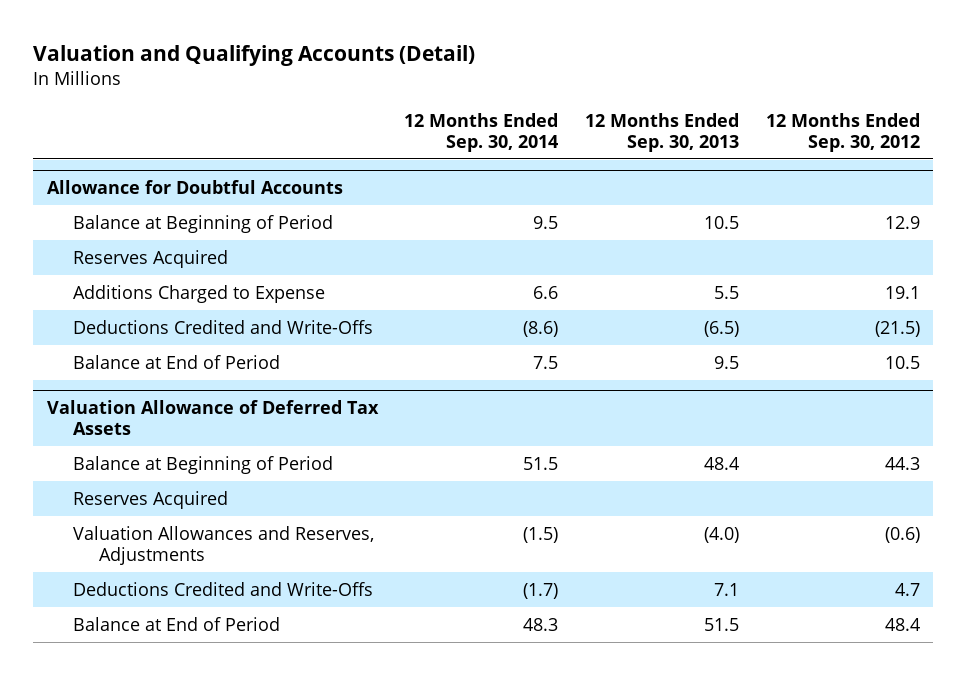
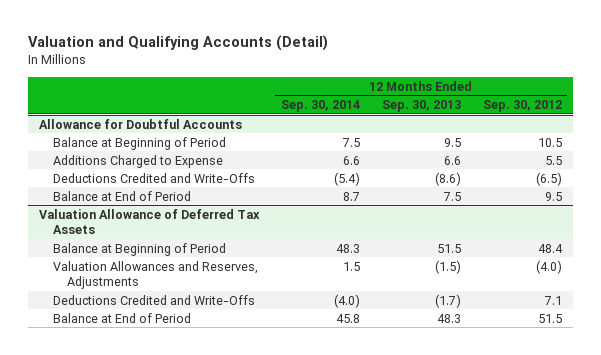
[73,249,229,268] Reserves Acquired -> none
[533,215,559,229] 9.5 -> [341,137,360,147] 7.5
[704,215,740,229] 10.5 -> [443,137,461,147] 9.5
[884,215,920,229] 12.9 -> [537,137,562,147] 10.5
[714,285,740,299] 5.5 -> [443,155,461,165] 6.6
[884,285,920,299] 19.1 -> [544,155,562,165] 5.5
[523,320,559,337] (8.6) -> [333,171,360,186] (5.4)
[704,320,740,337] (6.5) -> [434,171,461,186] (8.6)
[874,320,920,337] (21.5) -> [535,171,562,186] (6.5)
[533,355,559,369] 7.5 -> [342,191,360,201] 8.7
[714,355,740,369] 9.5 -> [442,191,461,201] 7.5
[884,355,920,369] 10.5 -> [544,191,562,201] 9.5
[73,490,229,509] Reserves Acquired -> none
[523,456,559,470] 51.5 -> [335,243,360,253] 48.3
[704,456,740,470] 48.4 -> [436,243,461,253] 51.5
[884,456,920,470] 44.3 -> [537,243,563,253] 48.4
[523,526,559,543] (1.5) -> [342,261,360,271] 1.5
[704,526,740,543] (4.0) -> [434,259,461,274] (1.5)
[884,526,920,543] (0.6) -> [535,259,562,274] (4.0)
[523,582,559,599] (1.7) -> [333,293,360,308] (4.0)
[714,582,740,596] 7.1 -> [434,293,461,308] (1.7)
[894,582,920,596] 4.7 -> [543,295,562,305] 7.1
[523,617,559,631] 48.3 -> [335,313,360,323] 45.8
[704,617,740,631] 51.5 -> [436,313,461,323] 48.3
[884,617,920,631] 48.4 -> [537,313,562,323] 51.5

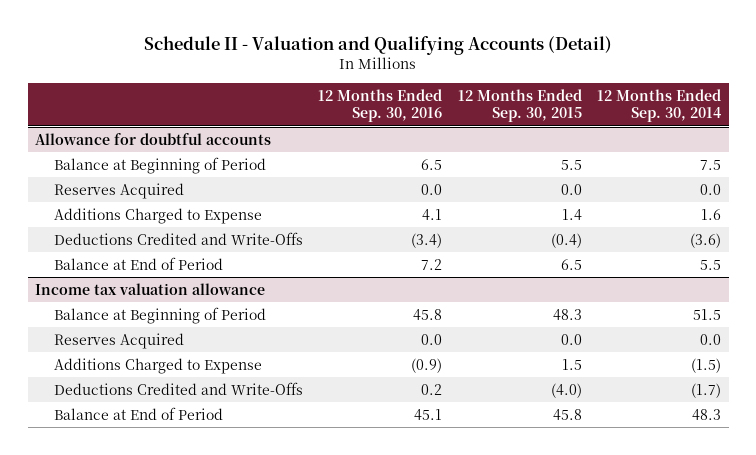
[27,35,328,52] Valuation and Qualifying Accounts (Detail) -> [144,35,613,55] Schedule II - Valuation and Qualifying Accounts (Detail)
[381,99,461,112] Sep. 30, 2013 -> none
[482,99,562,112] Sep. 30, 2012 -> none
none -> [318,88,443,123] 12 Months Ended Sep. 30, 2016
none -> [457,88,582,123] 12 Months Ended Sep. 30, 2015
[38,118,242,129] Allowance for Doubtful Accounts -> [35,132,272,145] Allowance for doubtful accounts
[53,260,259,289] Valuation Allowances and Reserves, Adjustments -> none
none -> [53,182,184,199] Reserves Acquired
[342,155,360,165] 6.6 -> [700,208,721,220] 1.6
[333,171,360,186] (5.4) -> [689,232,721,248] (3.6)
[342,191,360,201] 8.7 -> [699,259,721,270] 5.5
[38,208,260,234] Valuation Allowance of Deferred Tax Assets -> [35,282,266,295] Income tax valuation allowance
[335,243,360,253] 48.3 -> [692,308,721,320] 51.5
none -> [53,332,184,349] Reserves Acquired
none -> [53,357,262,374] Additions Charged to Expense
[333,293,360,308] (4.0) -> [690,382,721,398] (1.7)
[335,313,360,323] 45.8 -> [691,408,721,420] 48.3

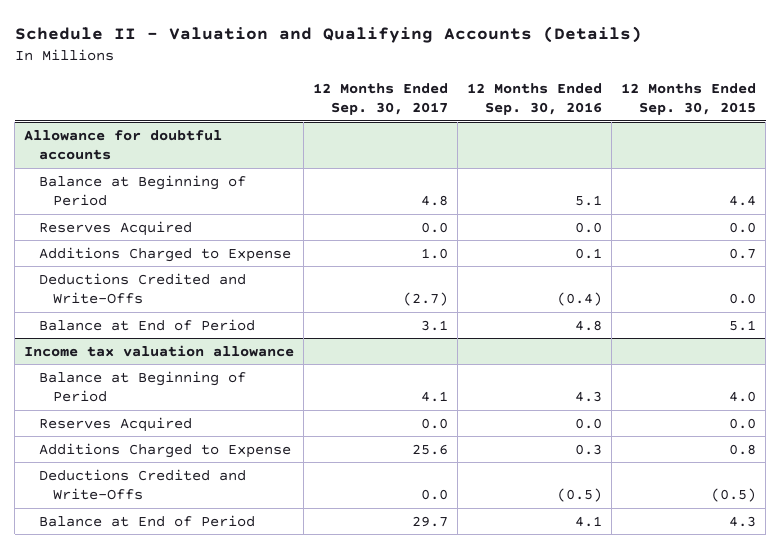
[144,35,613,55] Schedule II - Valuation and Qualifying Accounts (Detail) -> [14,25,642,43] Schedule II - Valuation and Qualifying Accounts (Details)
[596,88,721,123] 12 Months Ended Sep. 30, 2014 -> none
none -> [313,82,449,116] 12 Months Ended Sep. 30, 2017
[421,158,443,170] 6.5 -> [575,195,603,207] 5.1
[560,159,582,170] 5.5 -> [729,195,757,207] 4.4
[422,208,443,220] 4.1 -> [575,247,603,259] 0.1
[561,208,582,220] 1.4 -> [729,247,757,259] 0.7
[411,232,443,248] (3.4) -> [557,292,603,307] (0.4)
[550,232,582,248] (0.4) -> [729,293,757,305] 0.0
[421,258,443,270] 7.2 -> [575,319,603,331] 4.8
[560,258,582,270] 6.5 -> [729,319,757,331] 5.1
[413,308,443,320] 45.8 -> [575,391,603,403] 4.3
[552,308,582,320] 48.3 -> [729,391,757,403] 4.0
[411,357,443,373] (0.9) -> [575,443,603,455] 0.3
[561,358,582,370] 1.5 -> [729,443,757,455] 0.8
[421,383,443,395] 0.2 -> [557,488,603,503] (0.5)
[550,382,582,398] (4.0) -> [711,488,757,503] (0.5)
[414,408,443,420] 45.1 -> [575,515,603,527] 4.1
[552,408,582,420] 45.8 -> [729,515,757,527] 4.3

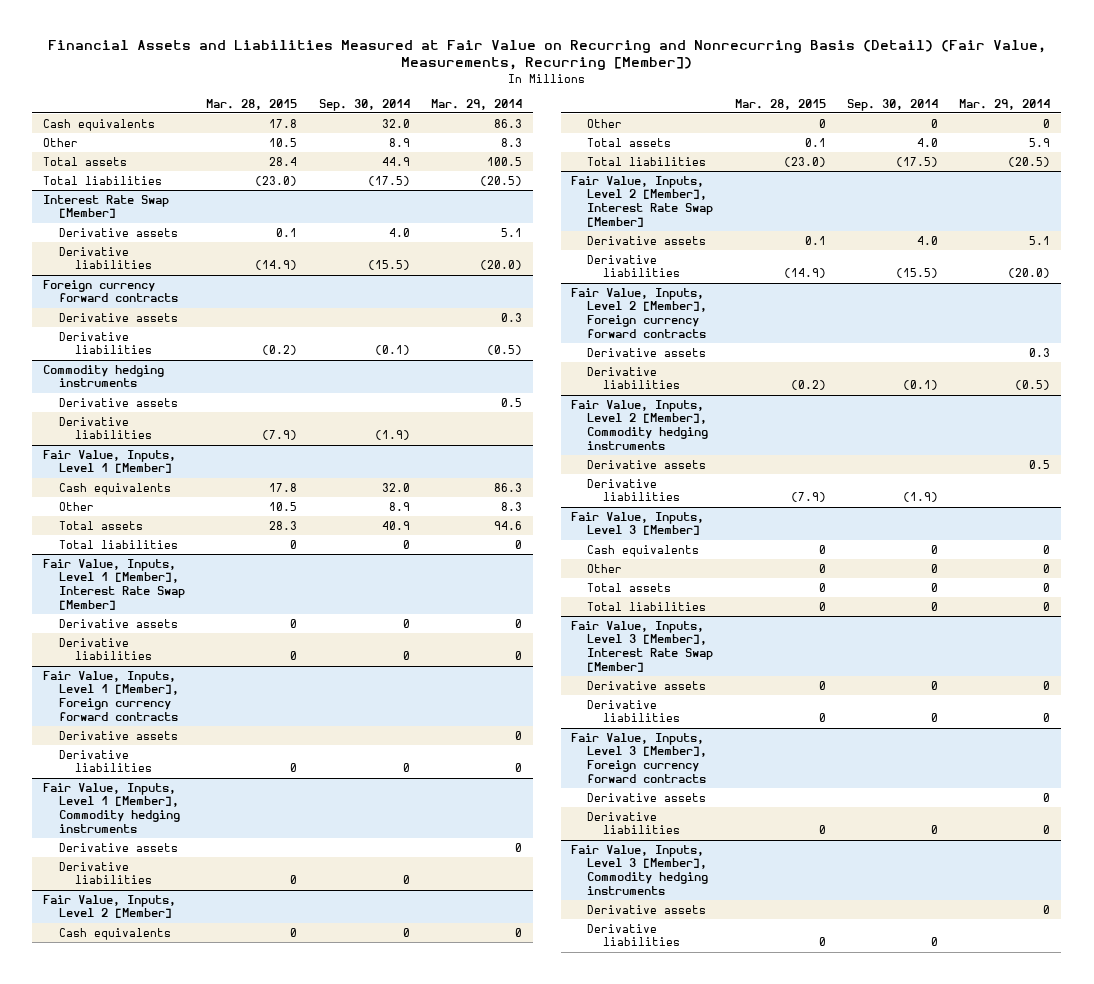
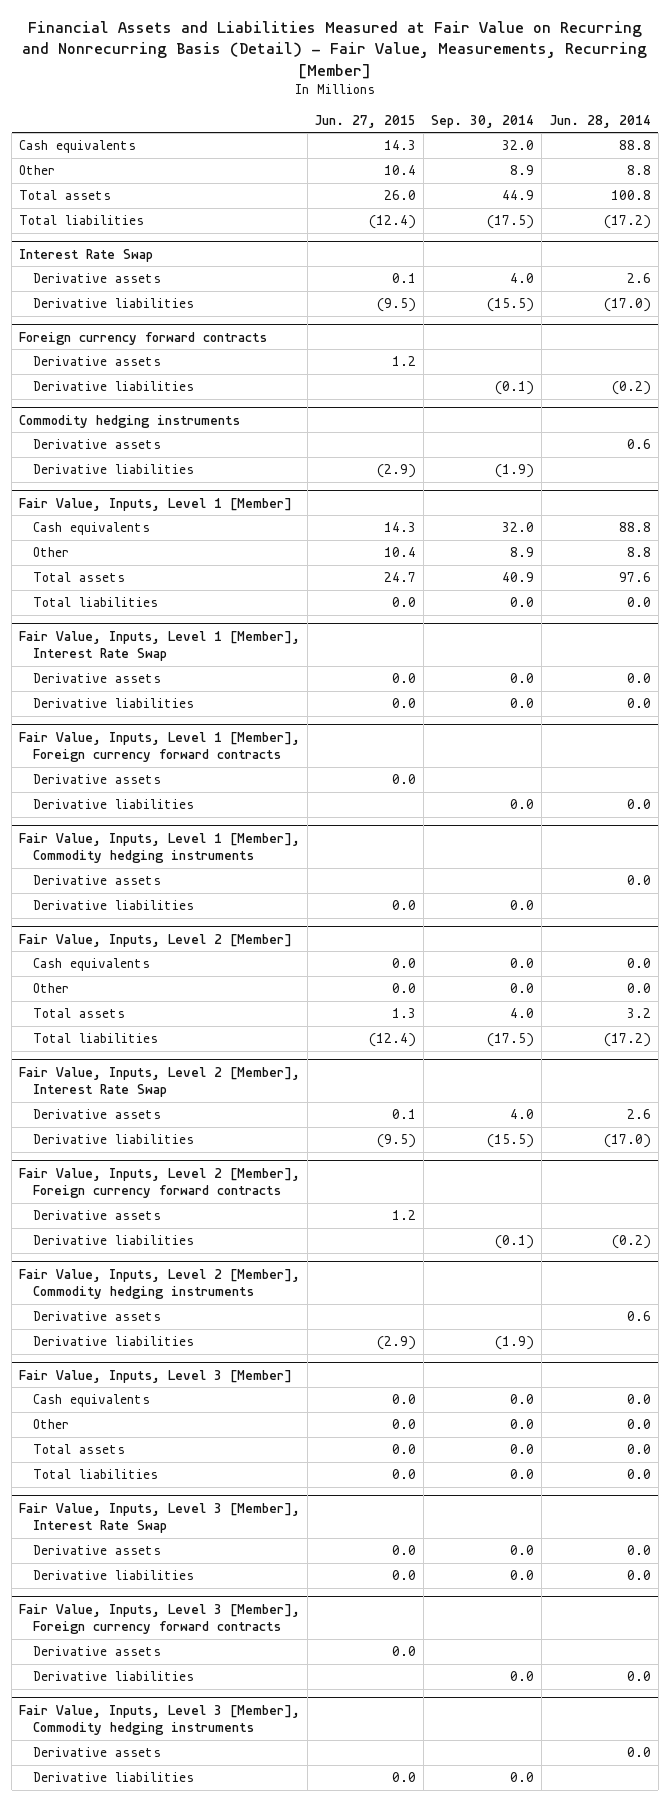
[47,39,1046,71] Financial Assets and Liabilities Measured at Fair Value on Recurring and Nonrecurring Basis (Detail) (Fair Value, Measurements, Recurring [Member]) -> [21,20,647,79] Financial Assets and Liabilities Measured at Fair Value on Recurring and Nonrecurring Basis (Detail) - Fair Value, Measurements, Recurring [Member]
[206,98,298,110] Mar. 28, 2015 -> none
[431,98,523,110] Mar. 29, 2014 -> none
none -> [315,114,417,128] Jun. 27, 2015
none -> [549,114,651,128] Jun. 28, 2014
[43,194,170,219] Interest Rate Swap [Member] -> [19,248,154,262] Interest Rate Swap
[402,539,410,549] 0 -> [510,597,535,608] 0.0
[43,558,185,611] Fair Value, Inputs, Level 1 [Member], Interest Rate Swap [Member] -> [19,630,301,662] Fair Value, Inputs, Level 1 [Member], Interest Rate Swap
[402,618,410,628] 0 -> [510,673,535,684] 0.0
[402,651,410,661] 0 -> [510,698,535,709] 0.0
[402,763,410,773] 0 -> [510,799,535,810] 0.0
[402,875,410,885] 0 -> [510,900,535,911] 0.0
[402,927,410,937] 0 -> [510,958,535,969] 0.0
[931,118,939,128] 0 -> [510,983,535,994] 0.0
[571,175,714,228] Fair Value, Inputs, Level 2 [Member], Interest Rate Swap [Member] -> [19,1066,301,1098] Fair Value, Inputs, Level 2 [Member], Interest Rate Swap
[931,544,939,554] 0 -> [510,1394,535,1405] 0.0
[931,563,939,573] 0 -> [510,1419,535,1430] 0.0
[931,582,939,592] 0 -> [510,1444,535,1455] 0.0
[931,601,939,611] 0 -> [510,1469,535,1480] 0.0
[571,620,714,673] Fair Value, Inputs, Level 3 [Member], Interest Rate Swap [Member] -> [19,1502,301,1534] Fair Value, Inputs, Level 3 [Member], Interest Rate Swap
[931,680,939,690] 0 -> [510,1545,535,1556] 0.0
[931,713,939,723] 0 -> [510,1570,535,1581] 0.0
[931,825,939,835] 0 -> [510,1671,535,1682] 0.0
[931,937,939,947] 0 -> [510,1772,535,1783] 0.0

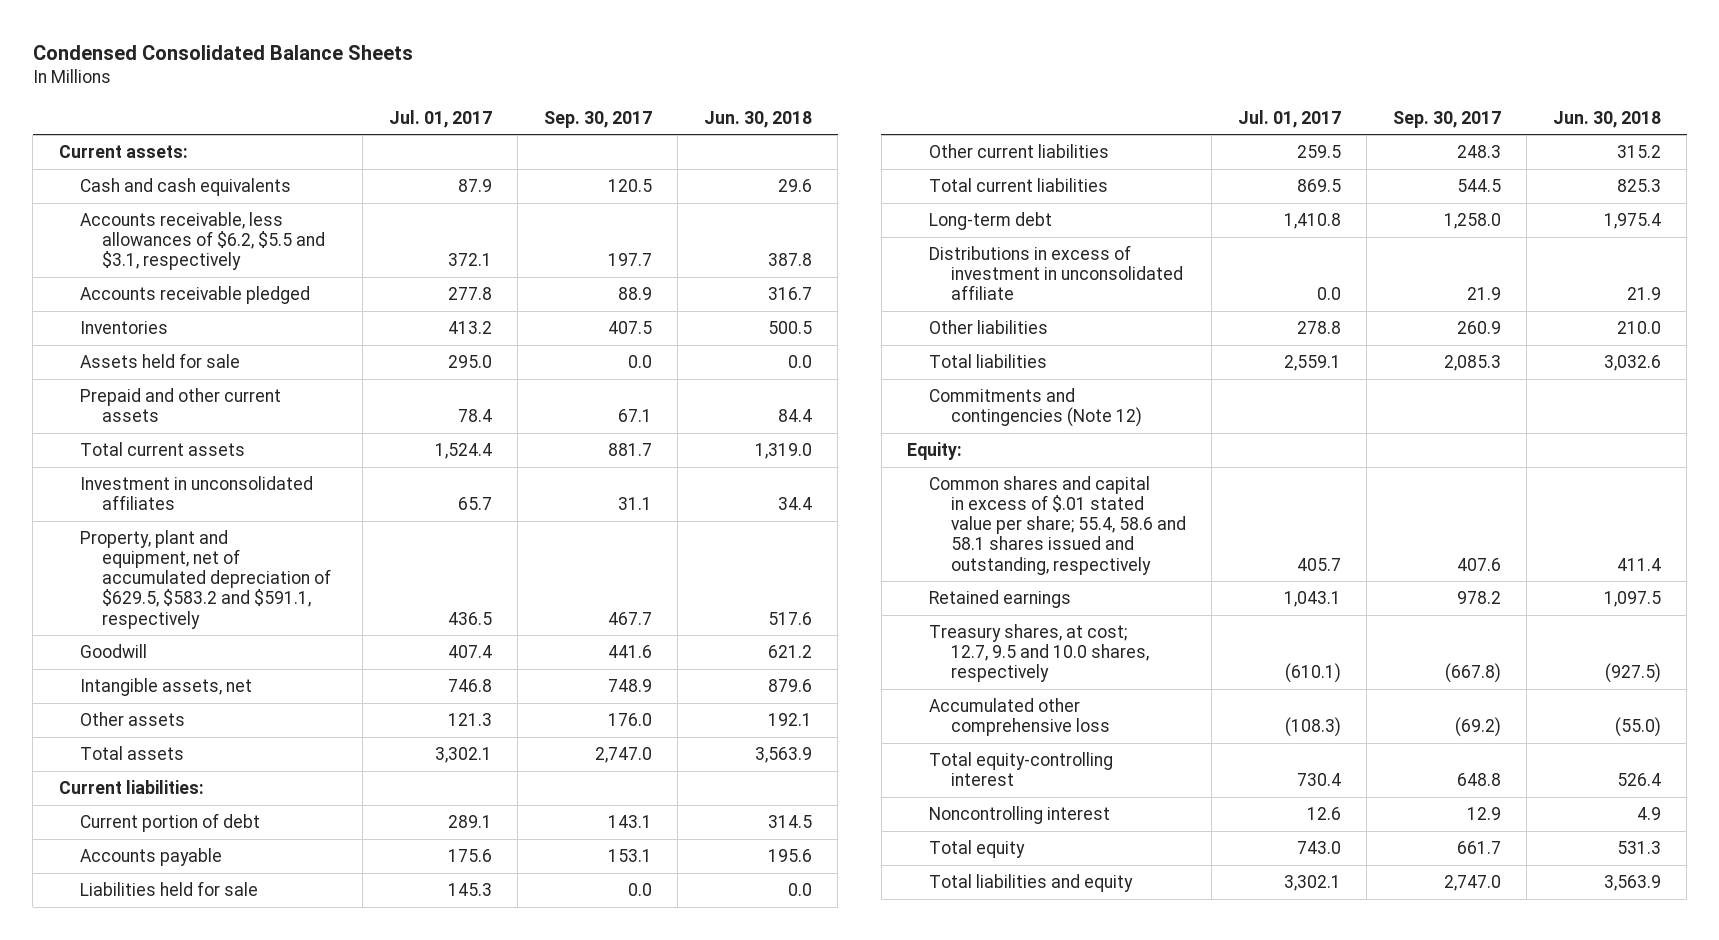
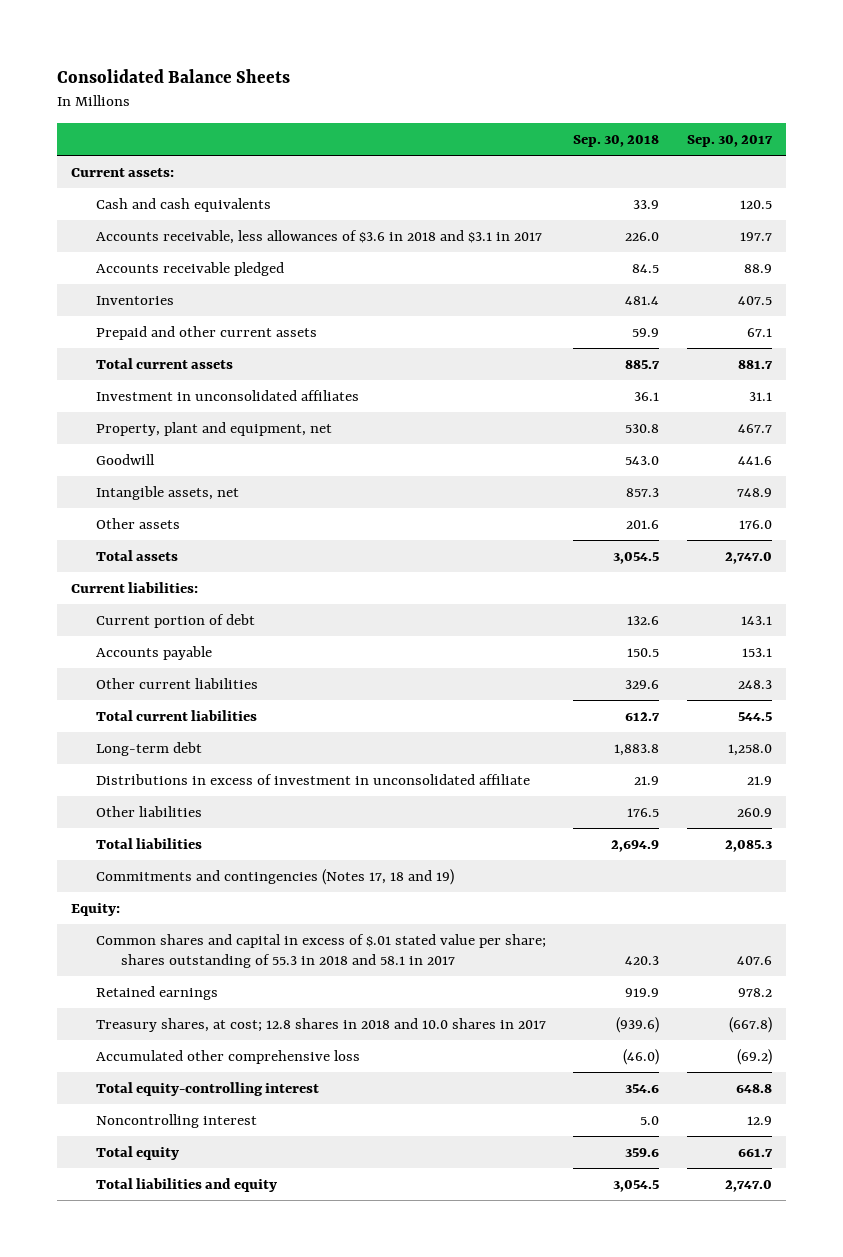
[32,44,413,60] Condensed Consolidated Balance Sheets -> [57,69,291,84] Consolidated Balance Sheets
[388,109,492,128] Jul. 01, 2017 -> none
[703,110,812,128] Jun. 30, 2018 -> none
none -> [573,134,660,147] Sep. 30, 2018
[80,212,325,271] Accounts receivable, less allowances of $6.2, $5.5 and $3.1, respectively -> [96,229,543,244] Accounts receivable, less allowances of $3.6 in 2018 and $3.1 in 2017
[80,353,241,369] Assets held for sale -> none
[80,530,331,629] Property, plant and equipment, net of accumulated depreciation of $629.5, $583.2 and $591.1, respectively -> [96,421,333,436] Property, plant and equipment, net
[80,881,259,897] Liabilities held for sale -> none
[929,388,1142,428] Commitments and contingencies (Note 12) -> [96,868,455,885] Commitments and contingencies (Notes 17, 18 and 19)
[929,476,1186,575] Common shares and capital in excess of $.01 stated value per share; 55.4, 58.6 and 58.1 shares issued and outstanding, respectively -> [96,933,547,968] Common shares and capital in excess of $.01 stated value per share; shares outstanding of 55.3 in 2018 and 58.1 in 2017
[929,624,1149,683] Treasury shares, at cost; 12.7, 9.5 and 10.0 shares, respectively -> [96,1017,547,1032] Treasury shares, at cost; 12.8 shares in 2018 and 10.0 shares in 2017

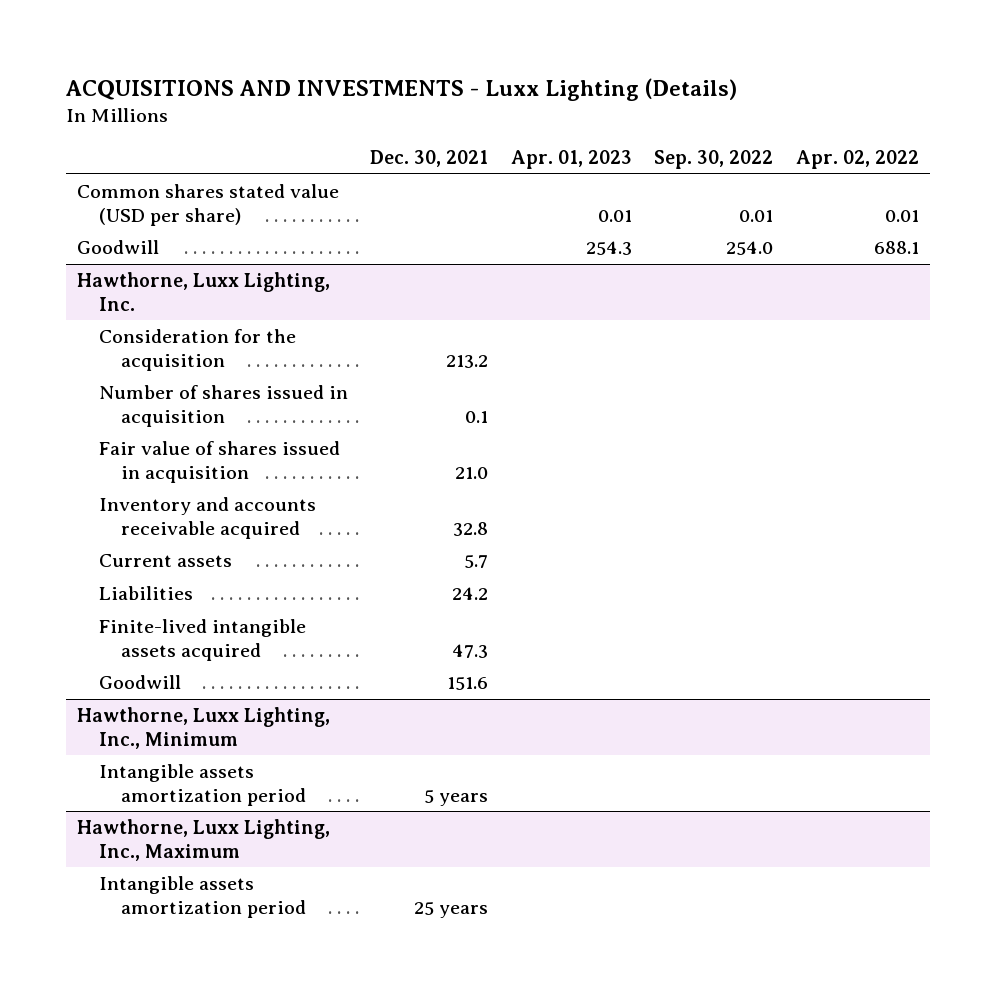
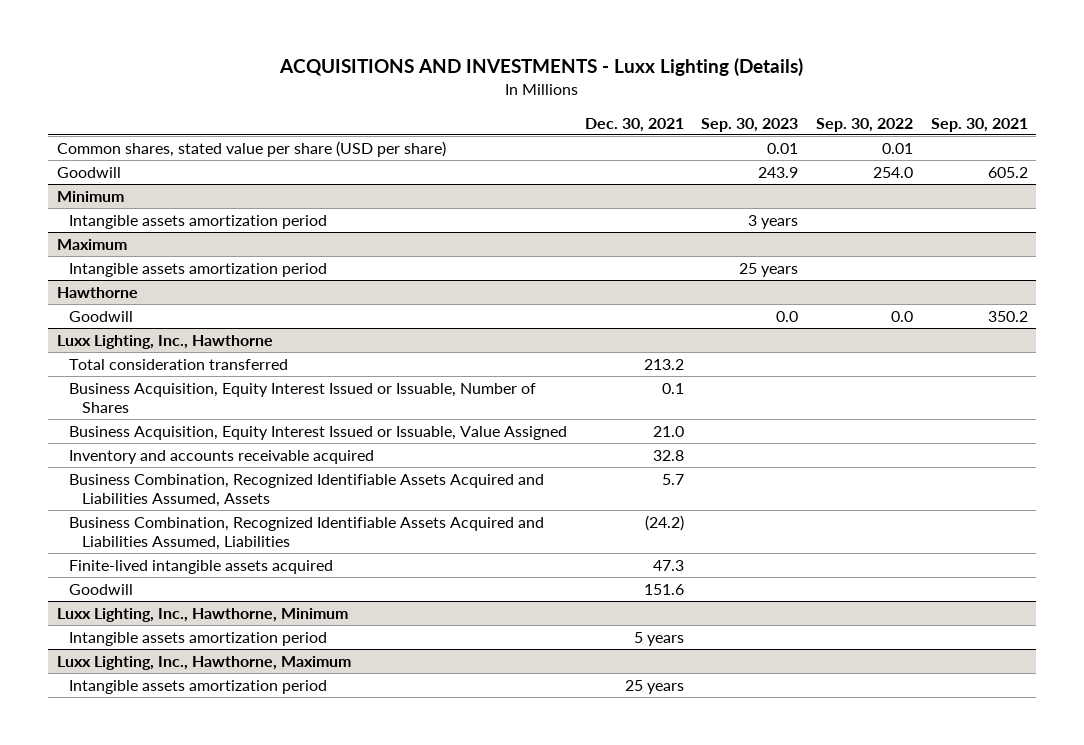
[510,150,632,170] Apr. 01, 2023 -> none
[795,150,919,170] Apr. 02, 2022 -> none
none -> [701,117,799,132] Sep. 30, 2023
none -> [930,117,1028,132] Sep. 30, 2021
[77,183,340,226] Common shares stated value (USD per share) -> [56,140,446,157] Common shares, stated value per share (USD per share)
none -> [56,190,124,202] Minimum
none -> [69,214,328,229] Intangible assets amortization period
none -> [56,238,127,250] Maximum
none -> [69,262,328,277] Intangible assets amortization period
none -> [56,286,138,298] Hawthorne
none -> [69,310,134,322] Goodwill
[77,271,331,311] Hawthorne, Luxx Lighting, Inc. -> [56,334,273,349] Luxx Lighting, Inc., Hawthorne
[99,328,297,371] Consideration for the acquisition -> [69,358,289,370] Total consideration transferred
[99,384,349,427] Number of shares issued in acquisition -> [69,382,537,413] Business Acquisition, Equity Interest Issued or Issuable, Number of Shares
[99,440,341,483] Fair value of shares issued in acquisition -> [69,425,568,440] Business Acquisition, Equity Interest Issued or Issuable, Value Assigned
[99,585,194,600] Liabilities -> none
[99,553,233,567] Current assets -> [69,473,545,507] Business Combination, Recognized Identifiable Assets Acquired and Liabilities Assumed, Assets
none -> [69,516,545,550] Business Combination, Recognized Identifiable Assets Acquired and Liabilities Assumed, Liabilities
[77,706,331,749] Hawthorne, Luxx Lighting, Inc., Minimum -> [56,607,348,622] Luxx Lighting, Inc., Hawthorne, Minimum
[77,818,331,861] Hawthorne, Luxx Lighting, Inc., Maximum -> [56,655,351,670] Luxx Lighting, Inc., Hawthorne, Maximum

